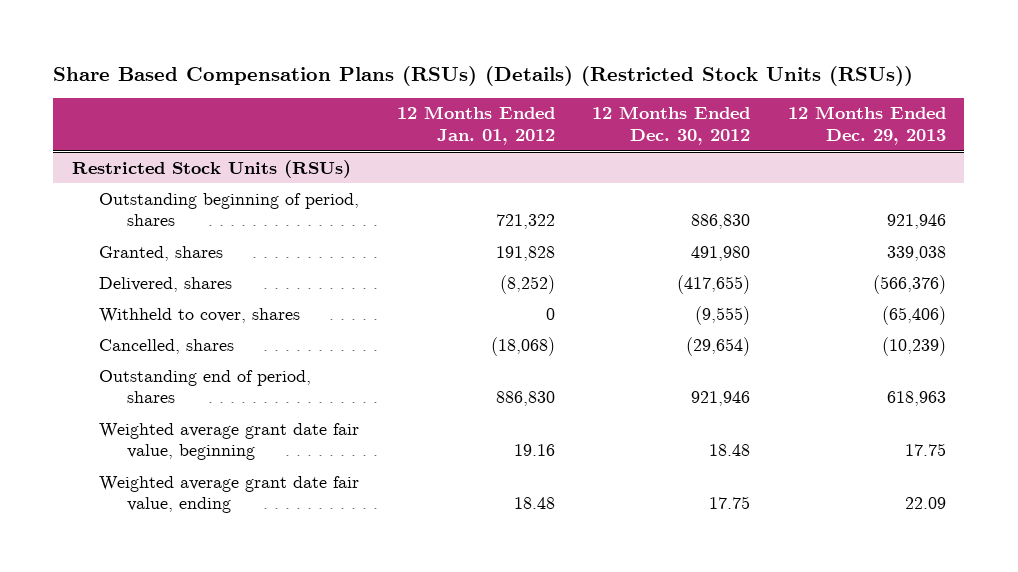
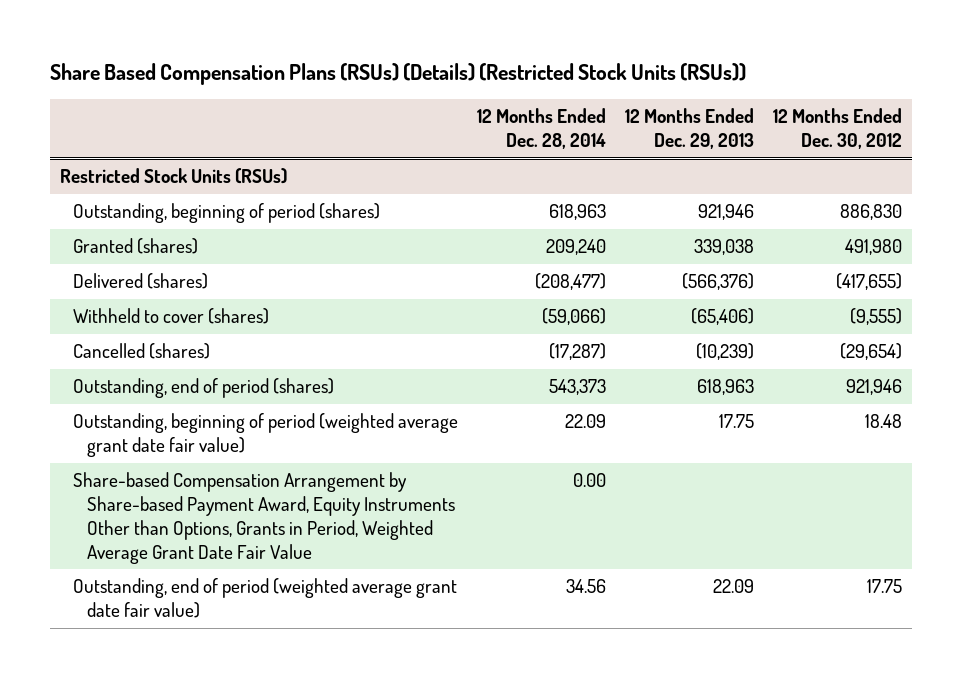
[396,106,555,146] 12 Months Ended Jan. 01, 2012 -> none
none -> [477,108,607,149] 12 Months Ended Dec. 28, 2014
[99,192,360,227] Outstanding beginning of period, shares -> [73,203,381,224] Outstanding, beginning of period (shares)
[99,245,224,261] Granted, shares -> [73,238,199,255] Granted (shares)
[99,276,233,292] Delivered, shares -> [73,273,209,290] Delivered (shares)
[99,307,301,323] Withheld to cover, shares -> [73,308,270,325] Withheld to cover (shares)
[99,338,235,354] Cancelled, shares -> [73,343,211,360] Cancelled (shares)
[99,369,312,404] Outstanding end of period, shares -> [73,378,335,399] Outstanding, end of period (shares)
[99,422,360,461] Weighted average grant date fair value, beginning -> [73,413,459,458] Outstanding, beginning of period (weighted average grant date fair value)
none -> [73,472,455,564] Share-based Compensation Arrangement by Share-based Payment Award, Equity Instruments Other than Options, Grants in Period, Weighted Average Grant Date Fair Value
[99,475,360,514] Weighted average grant date fair value, ending -> [73,578,458,619] Outstanding, end of period (weighted average grant date fair value)

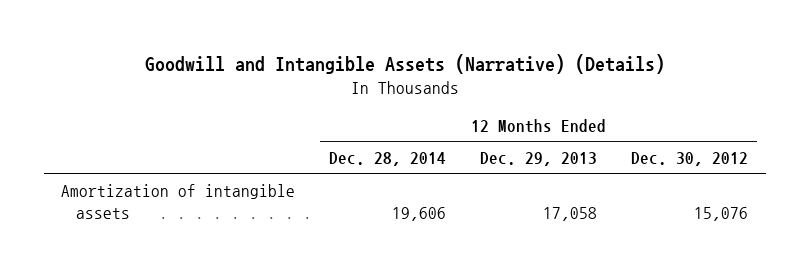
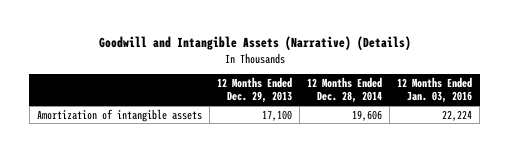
[631,152,749,167] Dec. 30, 2012 -> none
none -> [397,76,473,104] 12 Months Ended Jan. 03, 2016
[543,207,598,222] 17,058 -> [262,109,293,121] 17,100

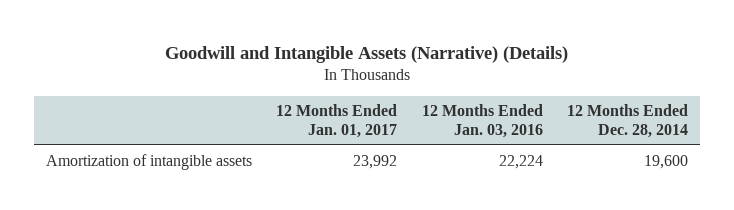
[217,76,293,104] 12 Months Ended Dec. 29, 2013 -> none
none -> [276,103,398,139] 12 Months Ended Jan. 01, 2017
[352,109,383,121] 19,606 -> [643,154,688,169] 19,600

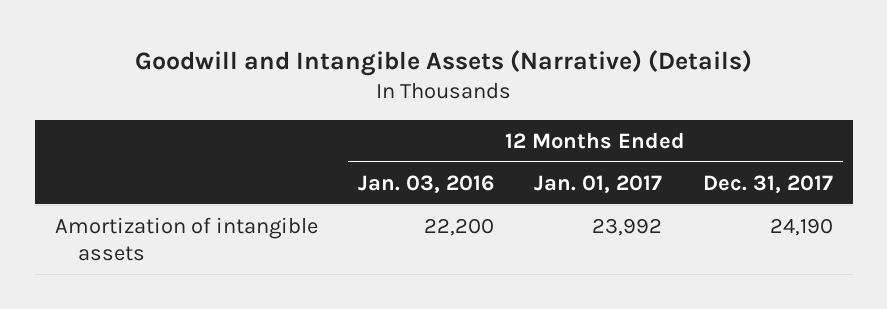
[566,103,688,139] 12 Months Ended Dec. 28, 2014 -> none
none -> [702,174,833,193] Dec. 31, 2017
[498,154,543,169] 22,224 -> [424,217,495,236] 22,200

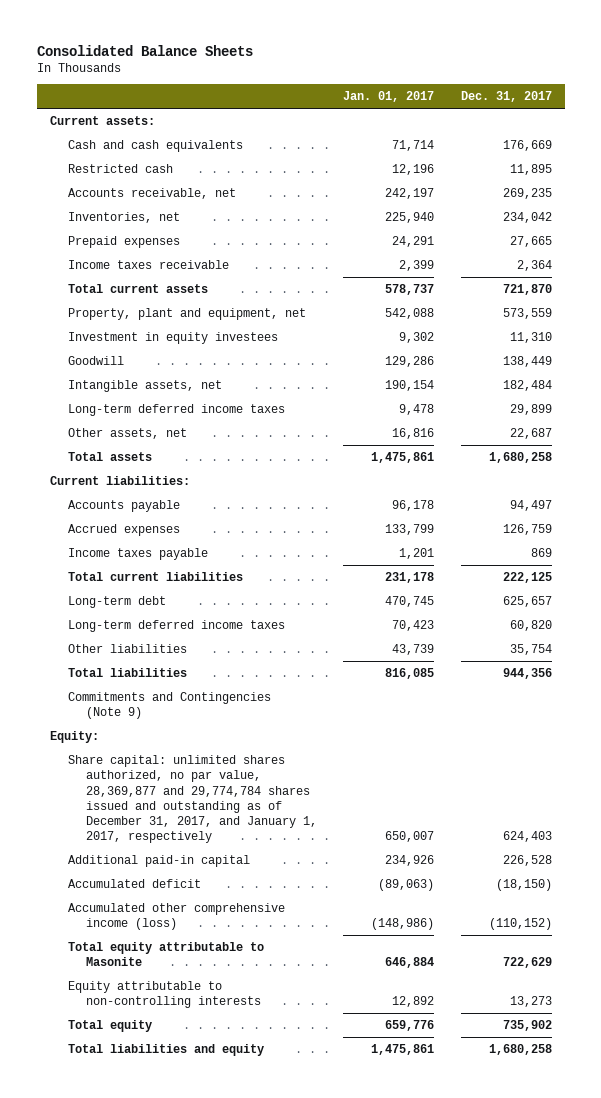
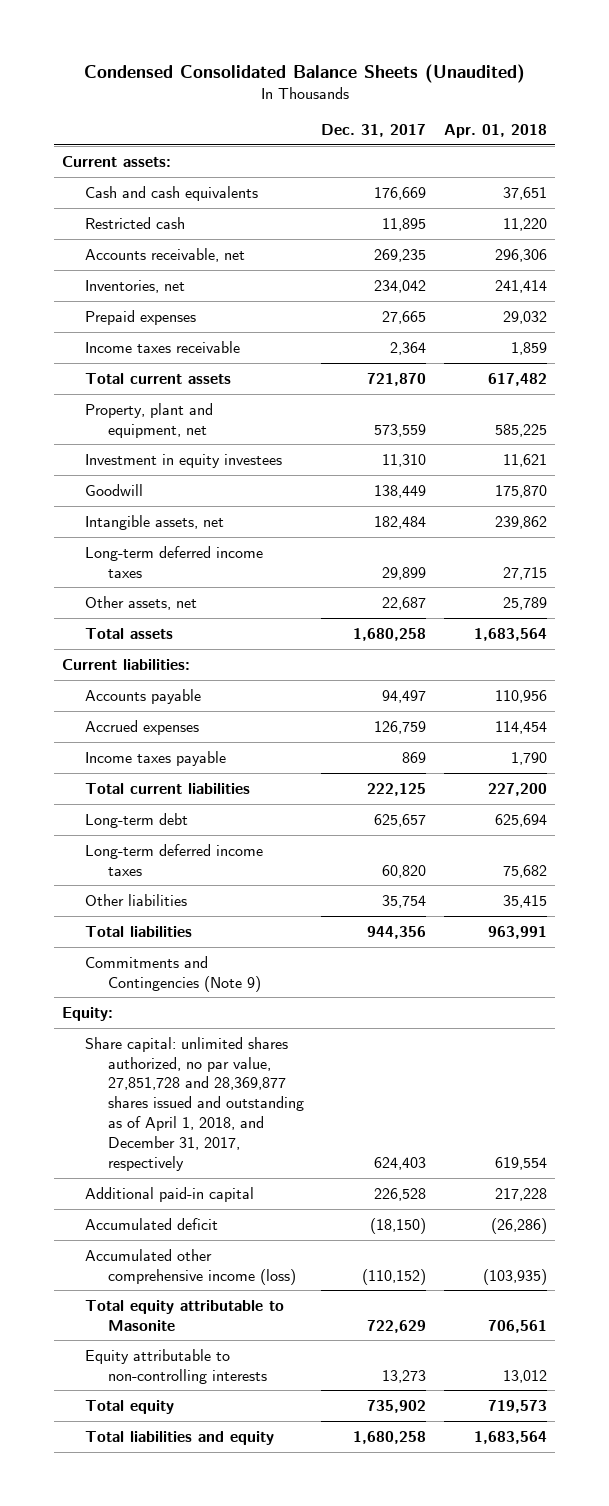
[36,44,253,56] Consolidated Balance Sheets -> [83,63,525,83] Condensed Consolidated Balance Sheets (Unaudited)
[343,91,435,103] Jan. 01, 2017 -> none
none -> [443,123,547,138] Apr. 01, 2018
[67,755,317,844] Share capital: unlimited shares authorized, no par value, 28,369,877 and 29,774,784 shares issued and outstanding as of December 31, 2017, and January 1, 2017, respectively -> [84,1036,304,1171] Share capital: unlimited shares authorized, no par value, 27,851,728 and 28,369,877 shares issued and outstanding as of April 1, 2018, and December 31, 2017, respectively

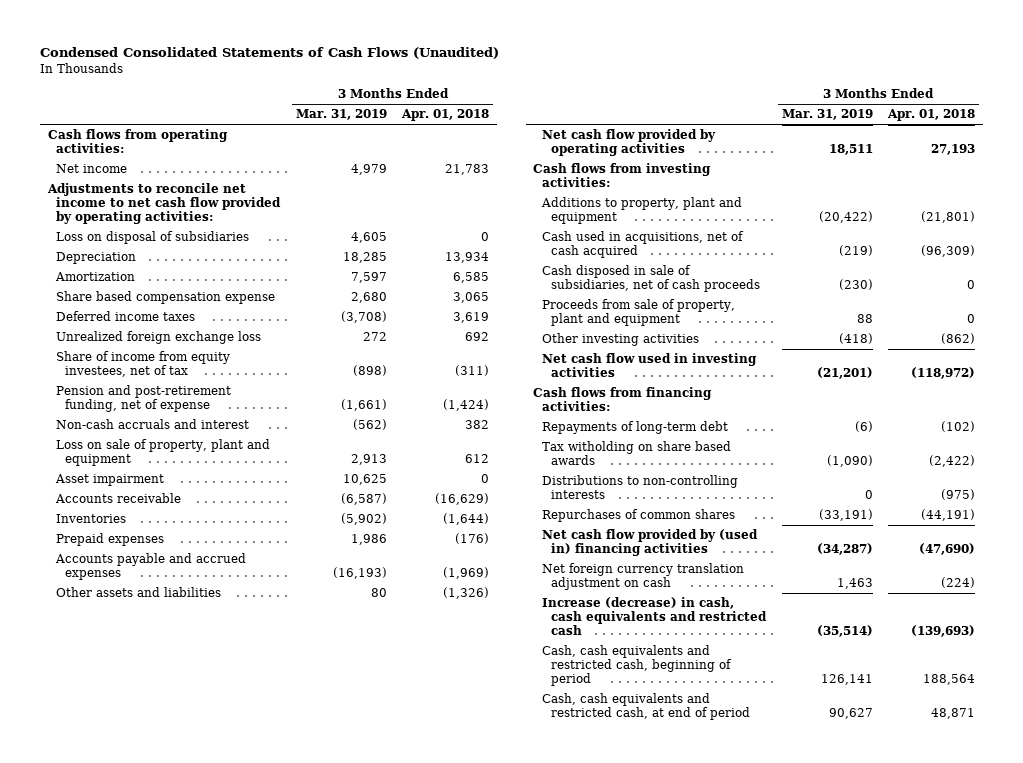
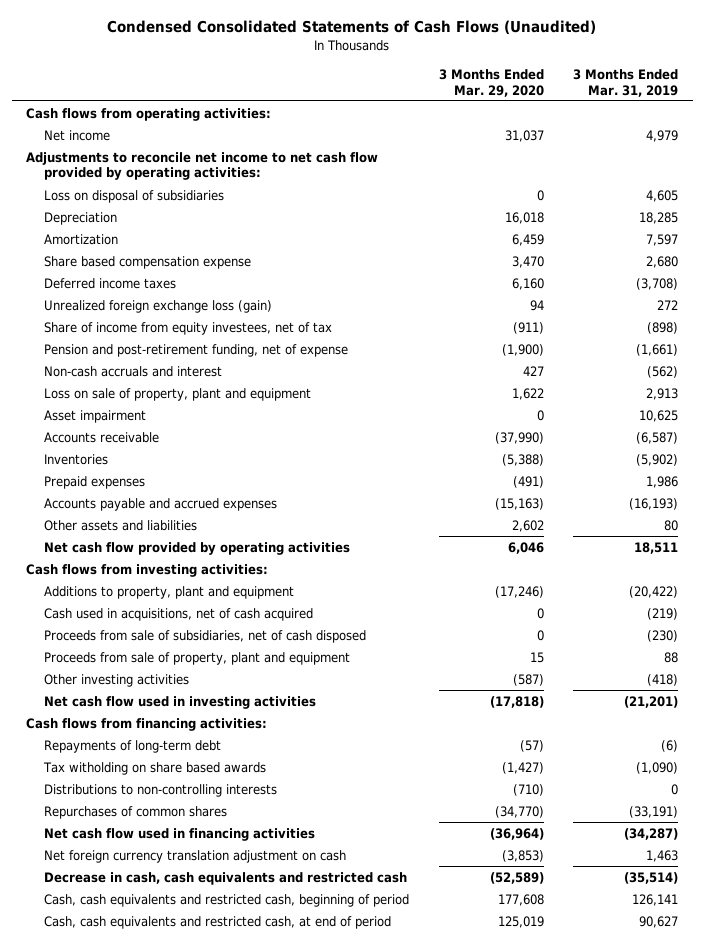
[401,109,490,122] Apr. 01, 2018 -> none
none -> [438,69,544,97] 3 Months Ended Mar. 29, 2020
[56,331,262,345] Unrealized foreign exchange loss -> [44,299,273,313] Unrealized foreign exchange loss (gain)
[541,265,760,293] Cash disposed in sale of subsidiaries, net of cash proceeds -> [44,629,367,643] Proceeds from sale of subsidiaries, net of cash disposed
[541,529,758,557] Net cash flow provided by (used in) financing activities -> [44,827,316,841] Net cash flow used in financing activities
[541,597,767,636] Increase (decrease) in cash, cash equivalents and restricted cash -> [44,871,408,885] Decrease in cash, cash equivalents and restricted cash

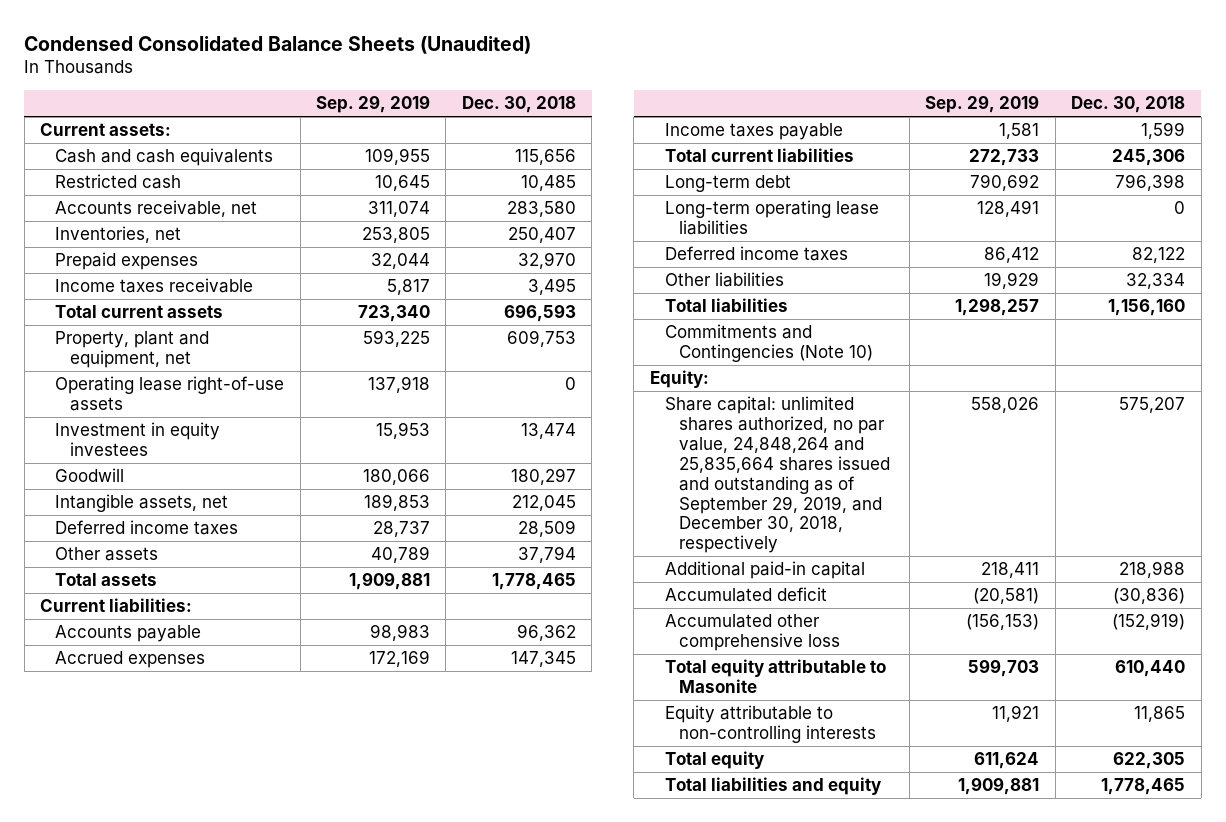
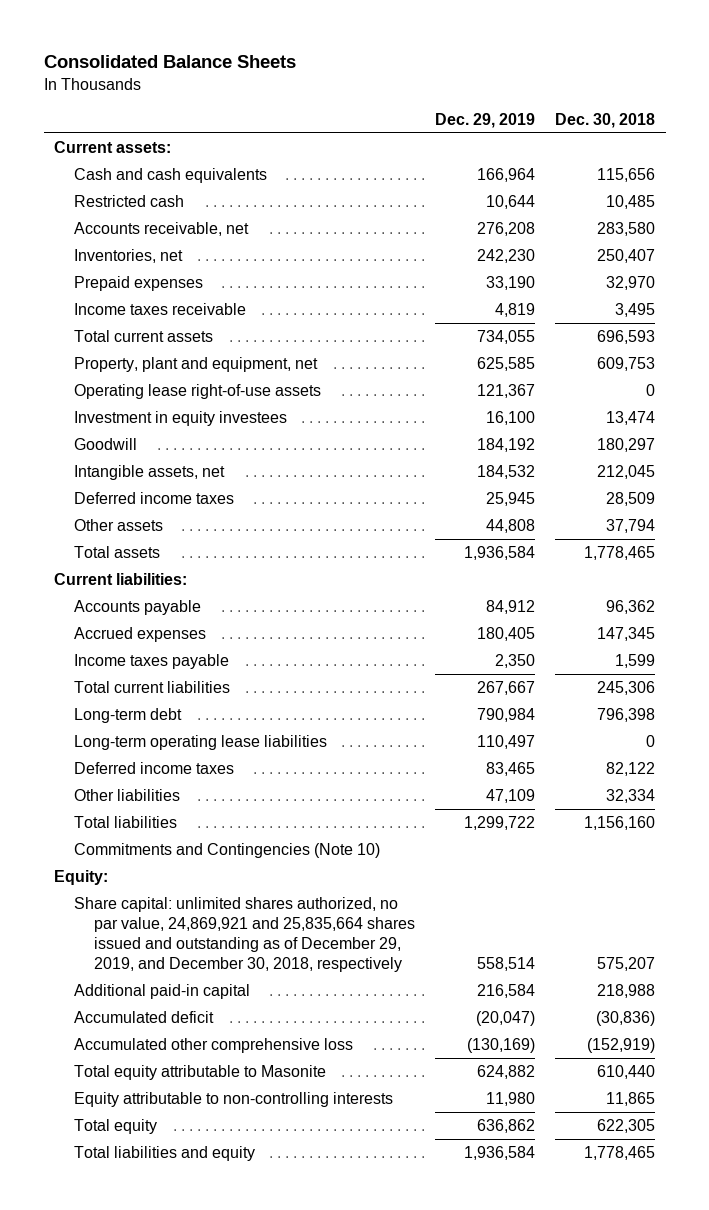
[24,35,532,54] Condensed Consolidated Balance Sheets (Unaudited) -> [43,55,296,69] Consolidated Balance Sheets
[316,95,431,114] Sep. 29, 2019 -> none
none -> [435,112,536,128] Dec. 29, 2019
[664,396,891,554] Share capital: unlimited shares authorized, no par value, 24,848,264 and 25,835,664 shares issued and outstanding as of September 29, 2019, and December 30, 2018, respectively -> [73,896,415,972] Share capital: unlimited shares authorized, no par value, 24,869,921 and 25,835,664 shares issued and outstanding as of December 29, 2019, and December 30, 2018, respectively

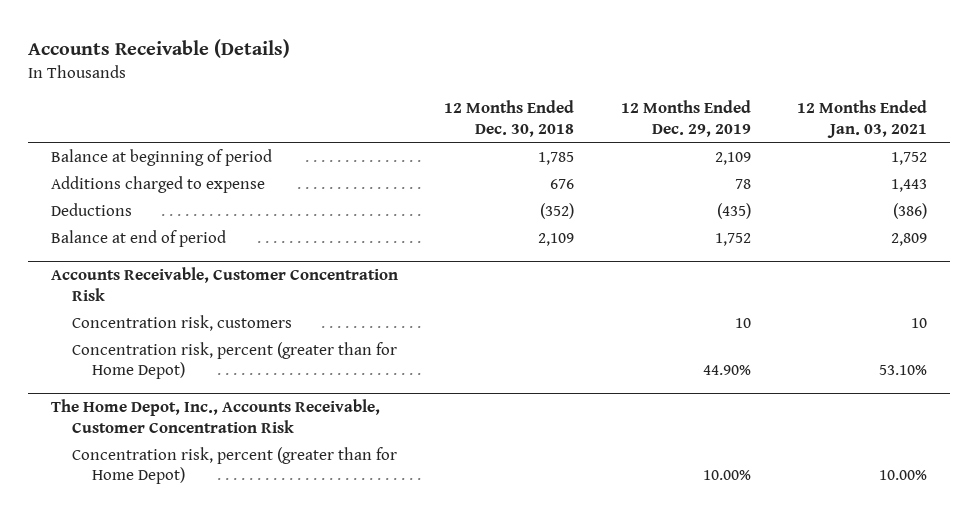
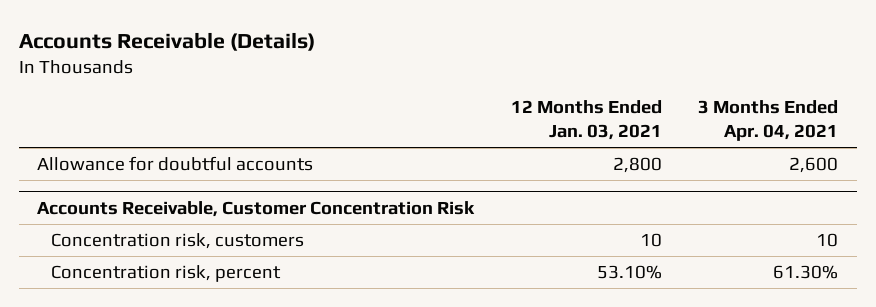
[444,100,575,138] 12 Months Ended Dec. 30, 2018 -> none
[620,100,751,138] 12 Months Ended Dec. 29, 2019 -> none
none -> [698,100,839,142] 3 Months Ended Apr. 04, 2021
[51,148,273,166] Balance at beginning of period -> none
[51,175,266,193] Additions charged to expense -> none
[51,202,133,216] Deductions -> none
[51,229,227,247] Balance at end of period -> none
none -> [37,156,314,172] Allowance for doubtful accounts
[51,398,381,433] The Home Depot, Inc., Accounts Receivable, Customer Concentration Risk -> none
[71,446,397,485] Concentration risk, percent (greater than for Home Depot) -> none
[71,341,397,380] Concentration risk, percent (greater than for Home Depot) -> [51,265,282,283] Concentration risk, percent

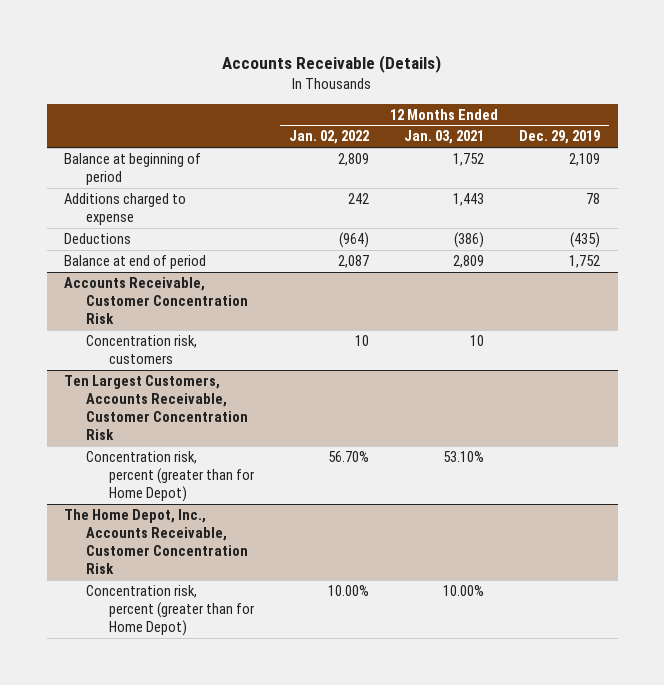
[698,100,839,142] 3 Months Ended Apr. 04, 2021 -> none
none -> [288,130,369,145] Jan. 02, 2022
none -> [519,130,601,145] Dec. 29, 2019
[37,156,314,172] Allowance for doubtful accounts -> none
none -> [64,153,202,186] Balance at beginning of period
none -> [64,193,187,226] Additions charged to expense
none -> [64,233,132,245] Deductions
none -> [64,255,207,270] Balance at end of period
none -> [64,375,249,441] Ten Largest Customers, Accounts Receivable, Customer Concentration Risk
[51,265,282,283] Concentration risk, percent -> [86,451,254,503] Concentration risk, percent (greater than for Home Depot)
none -> [64,509,249,575] The Home Depot, Inc., Accounts Receivable, Customer Concentration Risk
none -> [86,585,254,637] Concentration risk, percent (greater than for Home Depot)

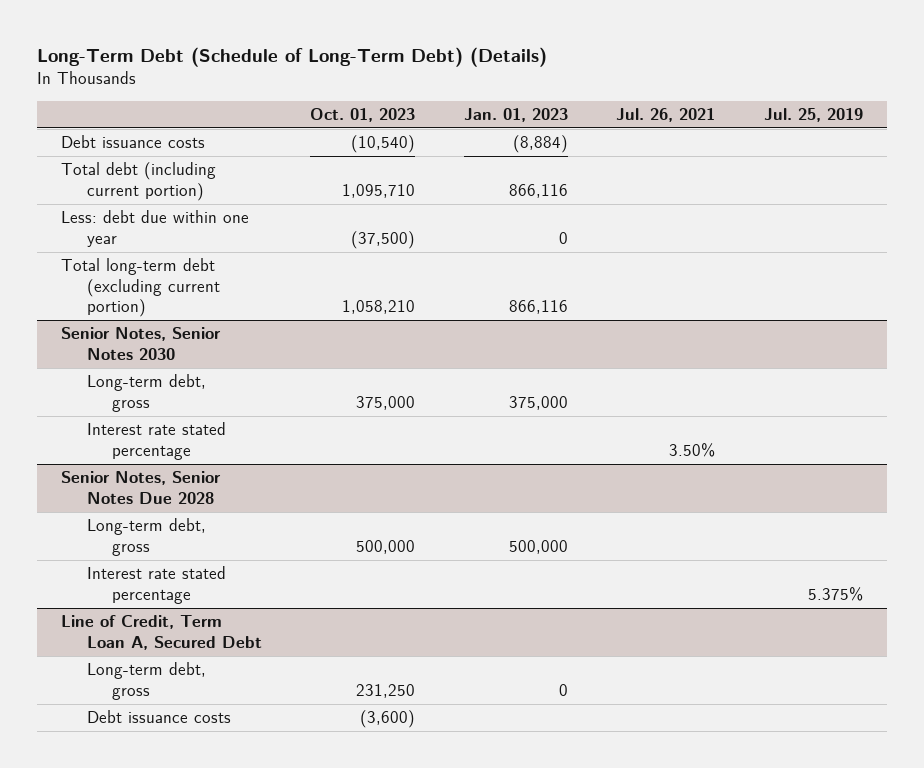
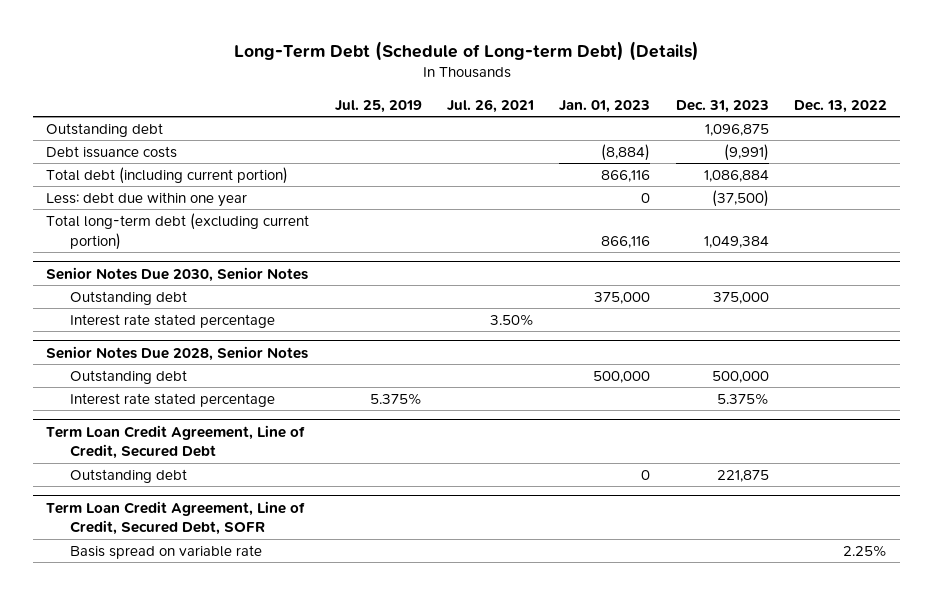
[36,47,547,68] Long-Term Debt (Schedule of Long-Term Debt) (Details) -> [233,41,699,62] Long-Term Debt (Schedule of Long-term Debt) (Details)
[310,108,416,123] Oct. 01, 2023 -> none
none -> [675,99,769,113] Dec. 31, 2023
none -> [794,99,888,113] Dec. 13, 2022
none -> [46,122,164,137] Outstanding debt
[61,327,222,360] Senior Notes, Senior Notes 2030 -> [46,266,309,282] Senior Notes Due 2030, Senior Notes
[86,374,206,412] Long-term debt, gross -> [70,290,188,305] Outstanding debt
[61,471,222,504] Senior Notes, Senior Notes Due 2028 -> [46,345,309,361] Senior Notes Due 2028, Senior Notes
[86,518,206,556] Long-term debt, gross -> [70,369,188,384] Outstanding debt
[86,710,231,724] Debt issuance costs -> none
[61,615,262,650] Line of Credit, Term Loan A, Secured Debt -> [46,424,306,460] Term Loan Credit Agreement, Line of Credit, Secured Debt
[86,662,206,700] Long-term debt, gross -> [70,468,188,483] Outstanding debt
none -> [46,500,306,536] Term Loan Credit Agreement, Line of Credit, Secured Debt, SOFR
none -> [70,544,263,559] Basis spread on variable rate

